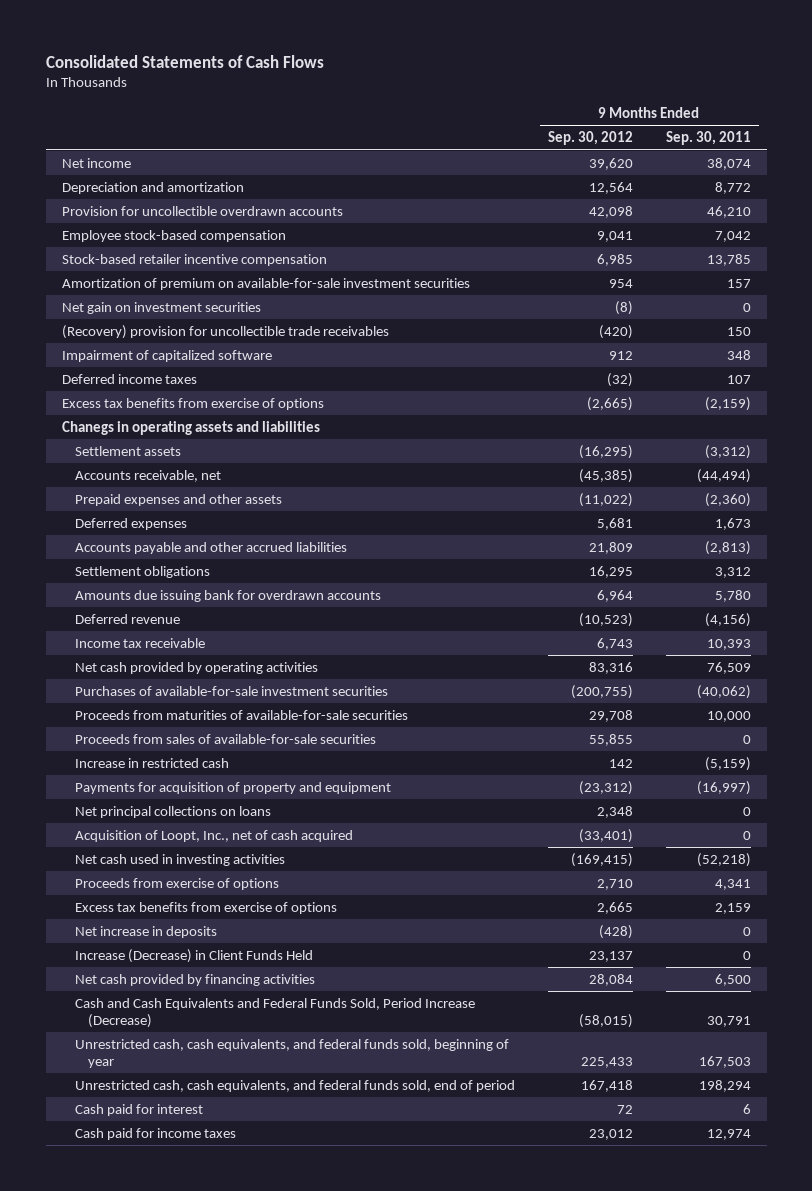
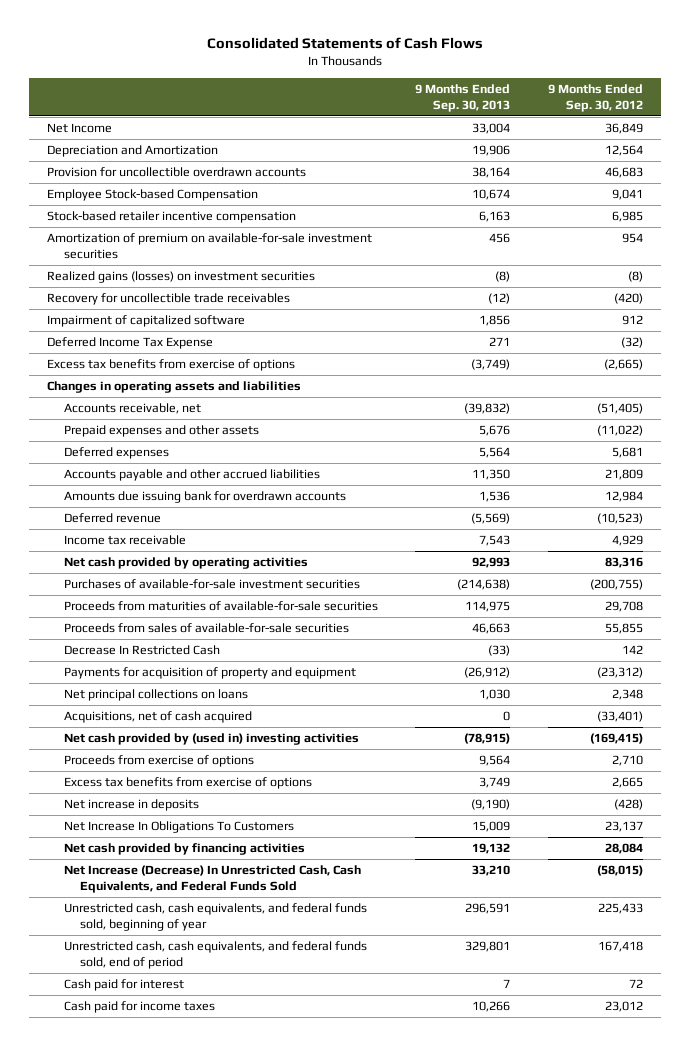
[665,131,751,146] Sep. 30, 2011 -> none
none -> [415,84,511,112] 9 Months Ended Sep. 30, 2013
[61,157,131,168] Net income -> [47,122,113,133] Net Income
[588,157,633,170] 39,620 -> [604,122,643,134] 36,849
[61,181,244,194] Depreciation and amortization -> [47,144,219,157] Depreciation and Amortization
[588,205,633,218] 42,098 -> [604,166,643,178] 46,683
[61,229,286,242] Employee stock-based compensation -> [47,188,259,201] Employee Stock-based Compensation
[61,301,261,314] Net gain on investment securities -> [47,270,316,283] Realized gains (losses) on investment securities
[61,324,389,339] (Recovery) provision for uncollectible trade receivables -> [47,292,291,305] Recovery for uncollectible trade receivables
[61,373,197,384] Deferred income taxes -> [47,336,214,349] Deferred Income Tax Expense
[75,445,182,456] Settlement assets -> none
[61,420,320,435] Chanegs in operating assets and liabilities -> [47,380,302,393] Changes in operating assets and liabilities
[578,468,633,483] (45,385) -> [596,402,643,414] (51,405)
[75,565,211,578] Settlement obligations -> none
[596,589,633,602] 6,964 -> [604,490,643,502] 12,984
[596,637,633,650] 6,743 -> [611,534,643,546] 4,929
[75,757,230,768] Increase in restricted cash -> [63,644,220,655] Decrease In Restricted Cash
[75,829,354,842] Acquisition of Loopt, Inc., net of cash acquired -> [63,710,252,723] Acquisitions, net of cash acquired
[75,853,286,866] Net cash used in investing activities -> [63,732,359,745] Net cash provided by (used in) investing activities
[75,948,314,963] Increase (Decrease) in Client Funds Held -> [63,820,294,833] Net Increase In Obligations To Customers
[75,997,476,1028] Cash and Cash Equivalents and Federal Funds Sold, Period Increase (Decrease) -> [63,864,361,893] Net Increase (Decrease) In Unrestricted Cash, Cash Equivalents, and Federal Funds Sold

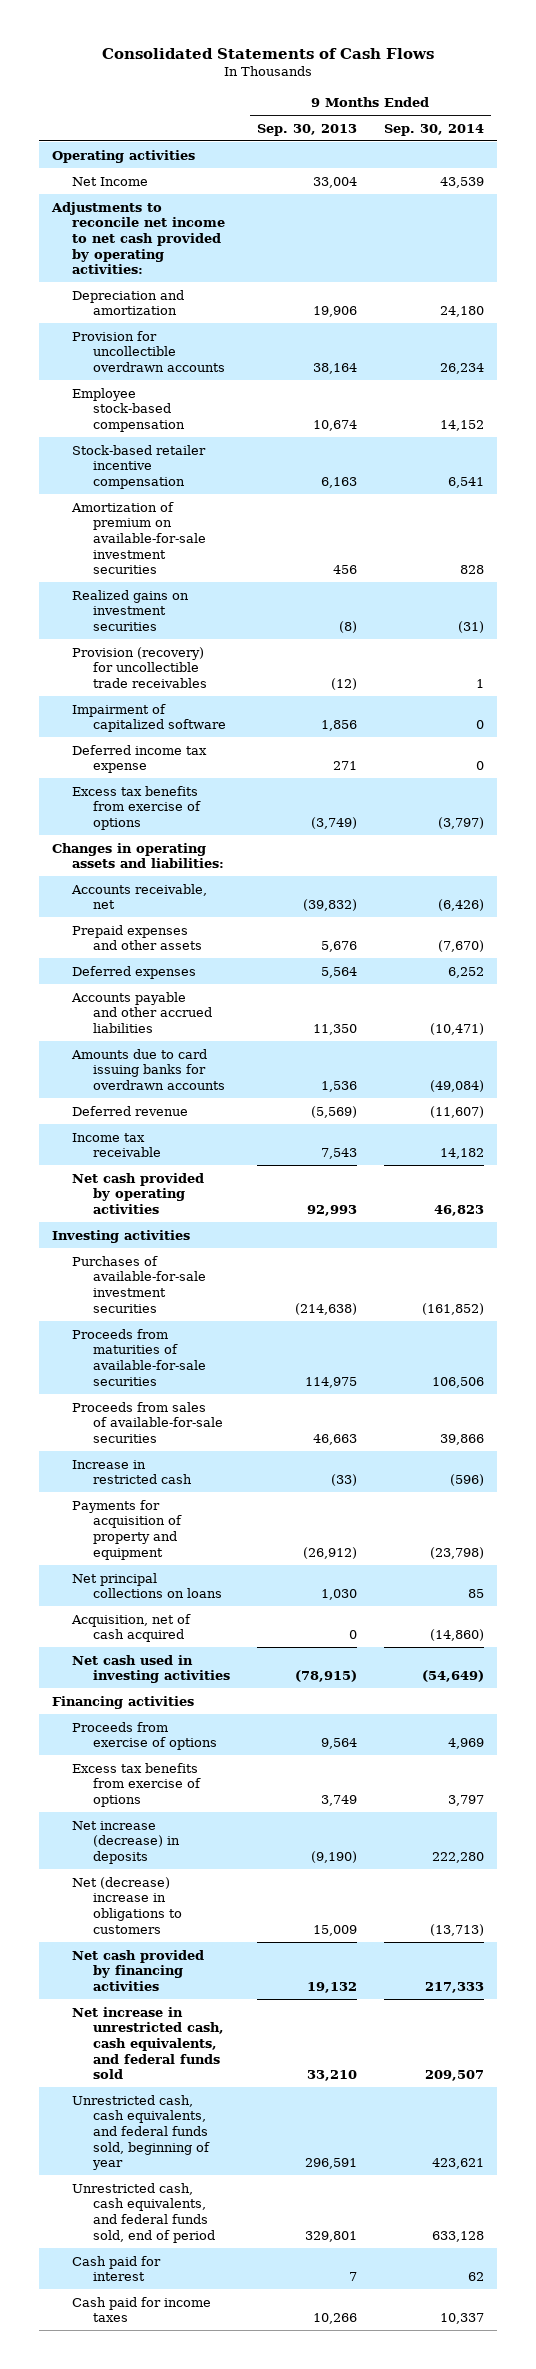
[547,84,643,112] 9 Months Ended Sep. 30, 2012 -> none
none -> [383,123,484,136] Sep. 30, 2014
none -> [52,149,196,163] Operating activities
none -> [51,201,226,275] Adjustments to reconcile net income to net cash provided by operating activities:
[47,144,219,157] Depreciation and Amortization -> [72,289,185,316] Depreciation and amortization
[47,188,259,201] Employee Stock-based Compensation -> [72,387,185,432] Employee stock-based compensation
[47,270,316,283] Realized gains (losses) on investment securities -> [72,589,190,631] Realized gains on investment securities
[47,292,291,305] Recovery for uncollectible trade receivables -> [72,646,207,688] Provision (recovery) for uncollectible trade receivables
[47,336,214,349] Deferred Income Tax Expense -> [72,744,208,774] Deferred income tax expense
[47,380,302,393] Changes in operating assets and liabilities -> [52,842,225,869] Changes in operating assets and liabilities:
[63,490,346,503] Amounts due issuing bank for overdrawn accounts -> [71,1048,225,1090] Amounts due to card issuing banks for overdrawn accounts
none -> [52,1229,191,1243] Investing activities
[63,644,220,655] Decrease In Restricted Cash -> [72,1459,192,1485] Increase in restricted cash
[63,710,252,723] Acquisitions, net of cash acquired -> [71,1613,192,1643] Acquisition, net of cash acquired
[63,732,359,745] Net cash provided by (used in) investing activities -> [72,1654,230,1684] Net cash used in investing activities
none -> [52,1695,195,1709] Financing activities
[63,798,199,811] Net increase in deposits -> [72,1820,180,1864] Net increase (decrease) in deposits
[63,820,294,833] Net Increase In Obligations To Customers -> [72,1876,182,1934] Net (decrease) increase in obligations to customers
[63,864,361,893] Net Increase (Decrease) In Unrestricted Cash, Cash Equivalents, and Federal Funds Sold -> [72,2006,224,2080] Net increase in unrestricted cash, cash equivalents, and federal funds sold

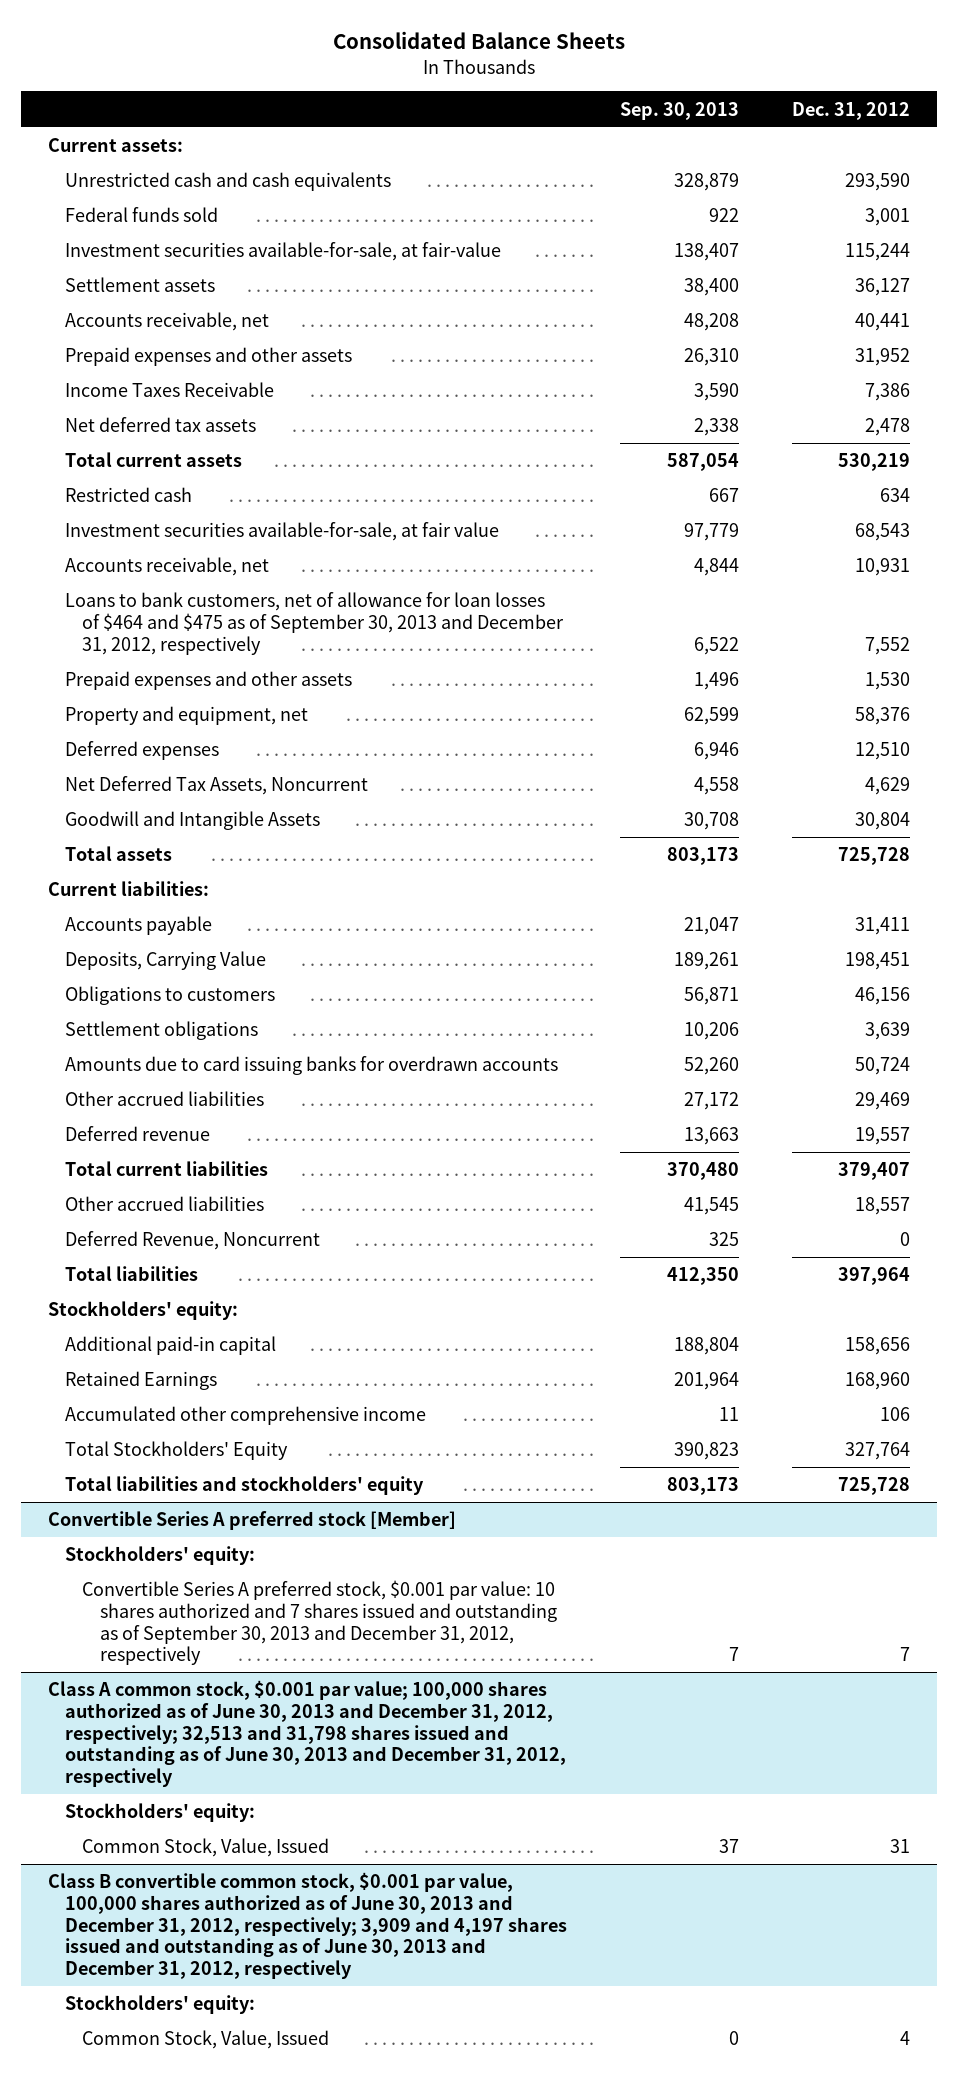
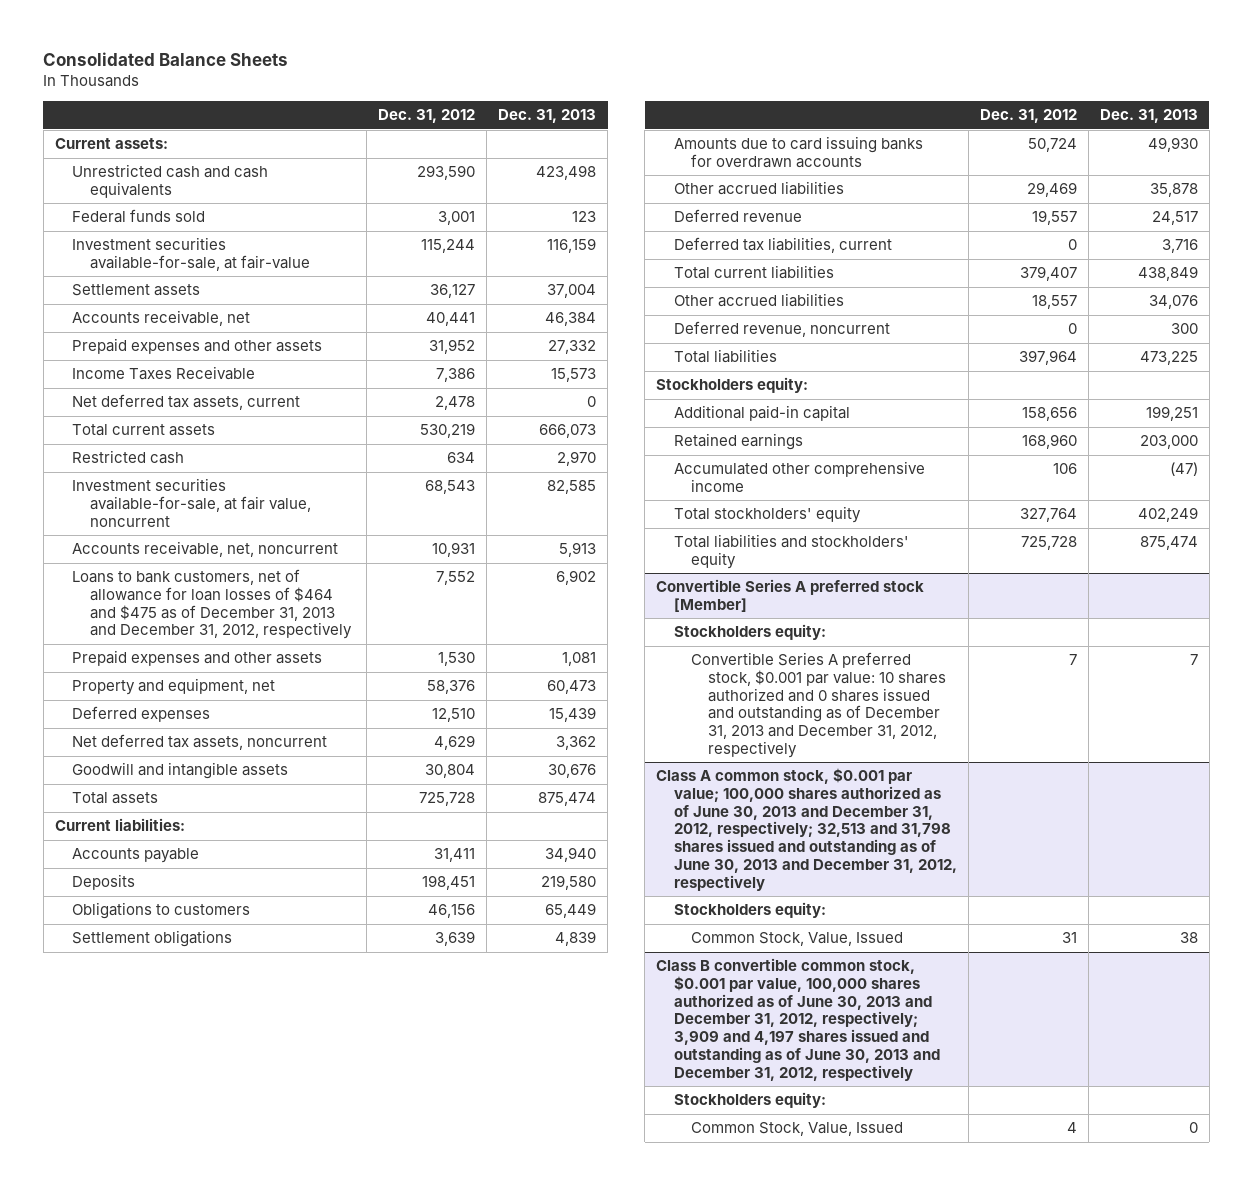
[620,101,740,120] Sep. 30, 2013 -> none
none -> [498,109,597,124] Dec. 31, 2013
[65,417,257,433] Net deferred tax assets -> [72,394,301,411] Net deferred tax assets, current
[65,522,500,542] Investment securities available-for-sale, at fair value -> [72,478,311,527] Investment securities available-for-sale, at fair value, noncurrent
[65,557,270,577] Accounts receivable, net -> [72,541,339,558] Accounts receivable, net, noncurrent
[65,592,565,655] Loans to bank customers, net of allowance for loan losses of $464 and $475 as of September 30, 2013 and December 31, 2012, respectively -> [72,569,352,640] Loans to bank customers, net of allowance for loan losses of $464 and $475 as of December 31, 2013 and December 31, 2012, respectively
[65,776,369,796] Net Deferred Tax Assets, Noncurrent -> [72,734,328,751] Net deferred tax assets, noncurrent
[65,811,321,831] Goodwill and Intangible Assets -> [72,762,289,780] Goodwill and intangible assets
[65,951,267,971] Deposits, Carrying Value -> [72,874,136,891] Deposits
none -> [673,237,892,254] Deferred tax liabilities, current
[65,1231,321,1251] Deferred Revenue, Noncurrent -> [673,321,890,338] Deferred revenue, noncurrent
[47,1301,238,1321] Stockholders' equity: -> [656,377,809,394] Stockholders equity:
[65,1371,218,1391] Retained Earnings -> [673,433,803,451] Retained earnings
[65,1441,289,1461] Total Stockholders' Equity -> [673,506,861,524] Total stockholders' equity
[65,1546,256,1566] Stockholders' equity: -> [673,624,826,641] Stockholders equity:
[82,1580,557,1666] Convertible Series A preferred stock, $0.001 par value: 10 shares authorized and 7 shares issued and outstanding as of September 30, 2013 and December 31, 2012, respectively -> [690,652,947,758] Convertible Series A preferred stock, $0.001 par value: 10 shares authorized and 0 shares issued and outstanding as of December 31, 2013 and December 31, 2012, respectively
[65,1803,256,1823] Stockholders' equity: -> [673,902,826,919] Stockholders equity:
[65,1995,256,2015] Stockholders' equity: -> [673,1092,826,1109] Stockholders equity:

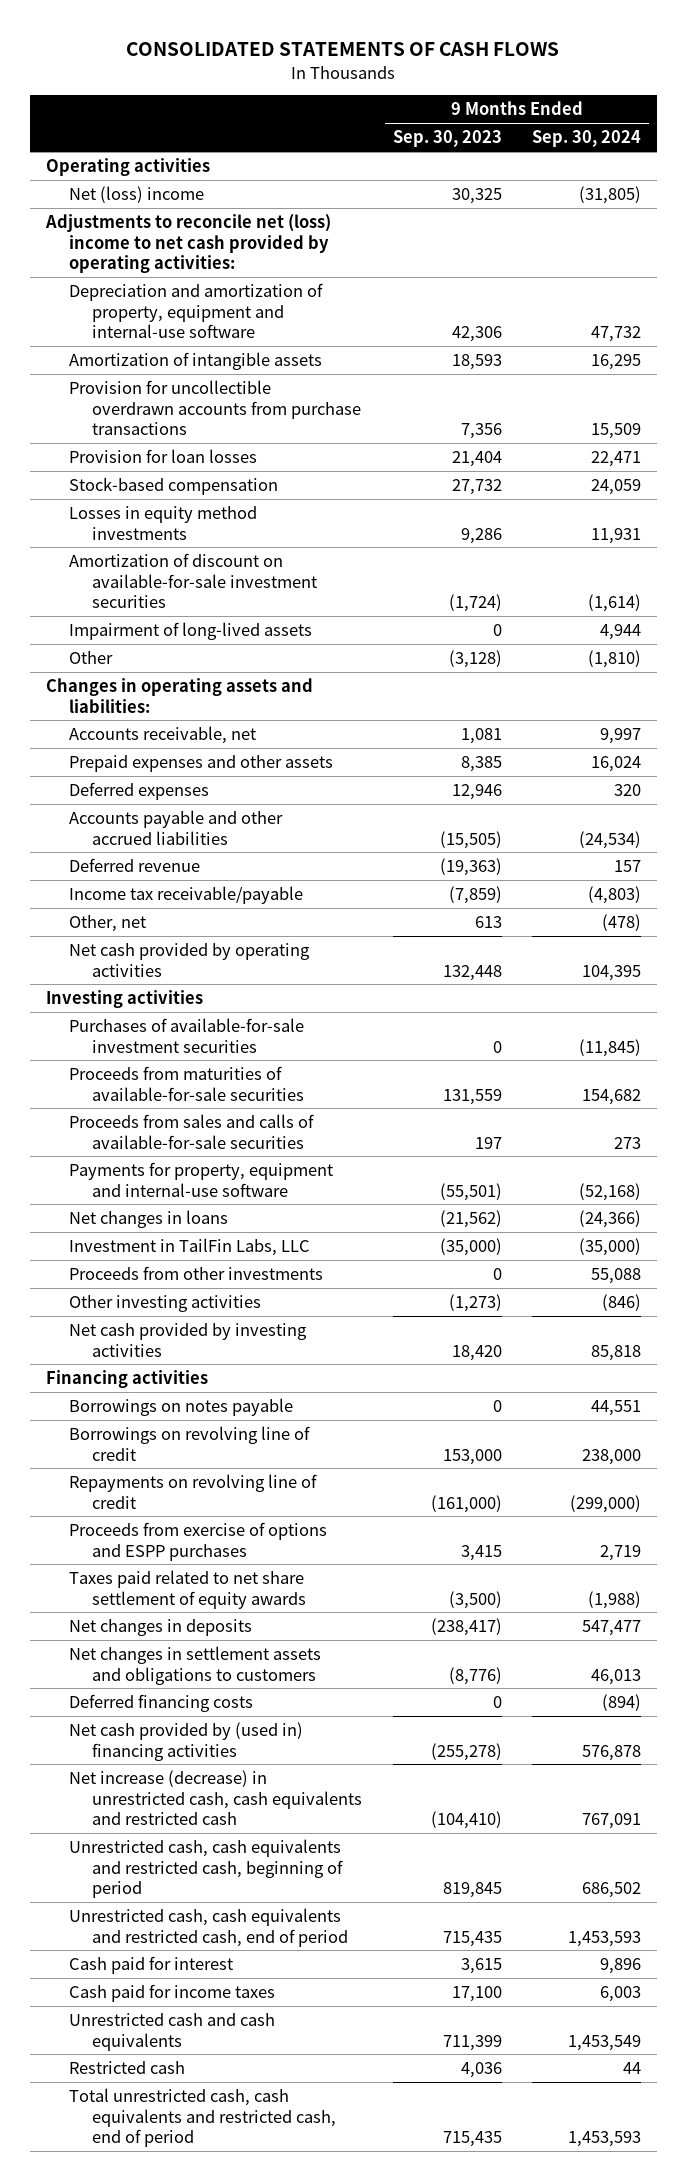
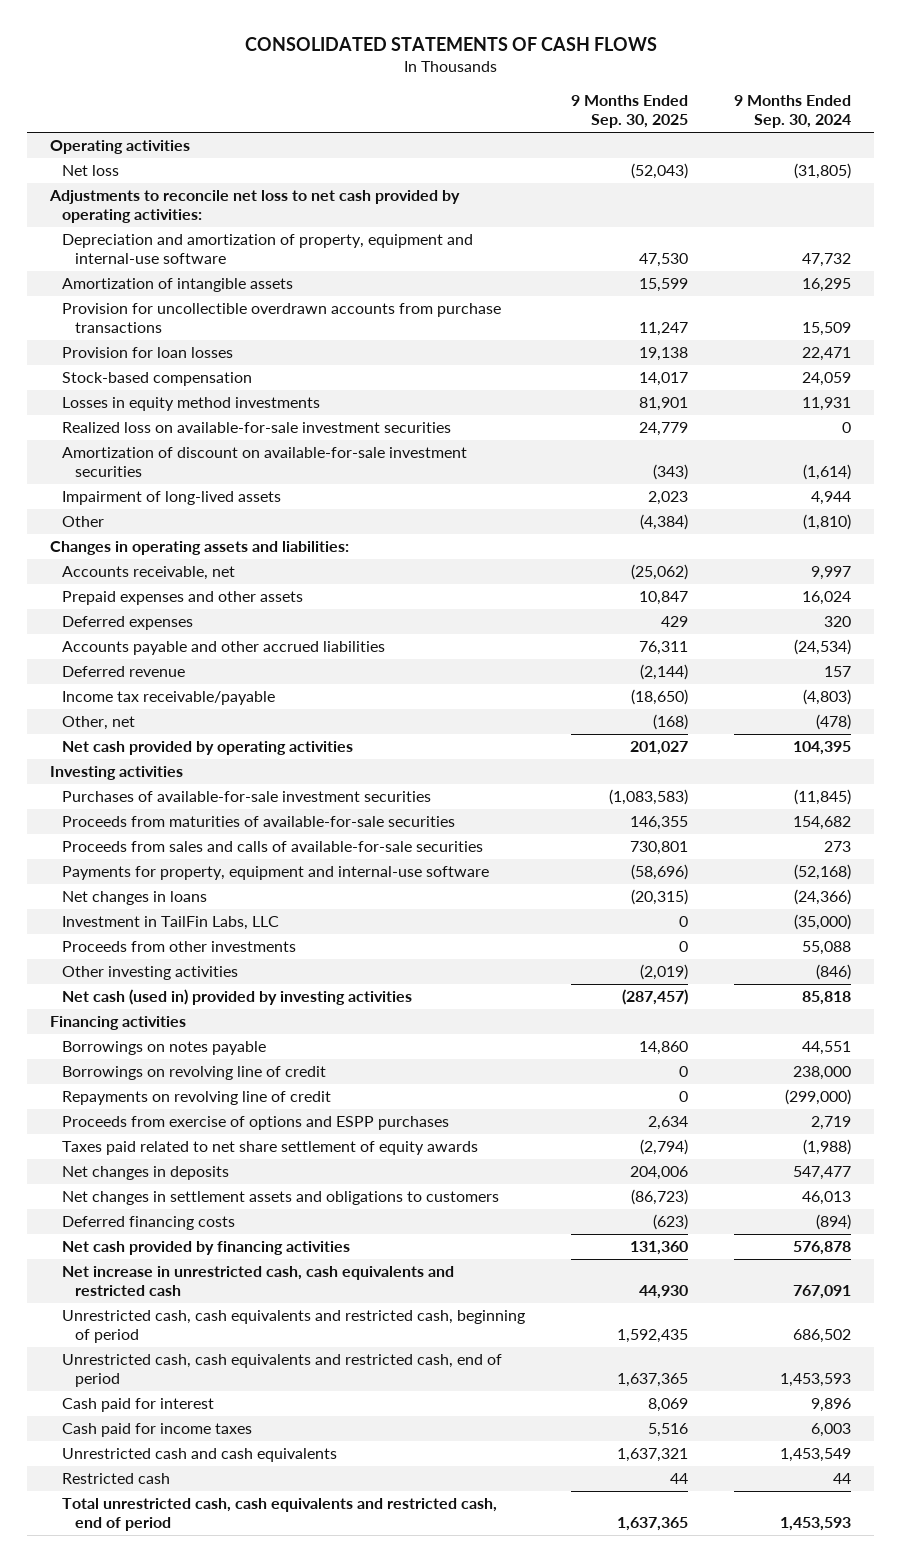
[392,130,502,148] Sep. 30, 2023 -> none
none -> [571,95,689,129] 9 Months Ended Sep. 30, 2025
[68,186,204,204] Net (loss) income -> [62,165,120,177] Net loss
[44,214,331,273] Adjustments to reconcile net (loss) income to net cash provided by operating activities: -> [49,190,461,224] Adjustments to reconcile net loss to net cash provided by operating activities:
none -> [62,422,452,434] Realized loss on available-for-sale investment securities
[68,1323,307,1357] Net cash provided by investing activities -> [62,989,413,1006] Net cash (used in) provided by investing activities
[68,1722,303,1761] Net cash provided by (used in) financing activities -> [62,1241,351,1256] Net cash provided by financing activities
[68,1770,363,1825] Net increase (decrease) in unrestricted cash, cash equivalents and restricted cash -> [62,1266,455,1297] Net increase in unrestricted cash, cash equivalents and restricted cash

